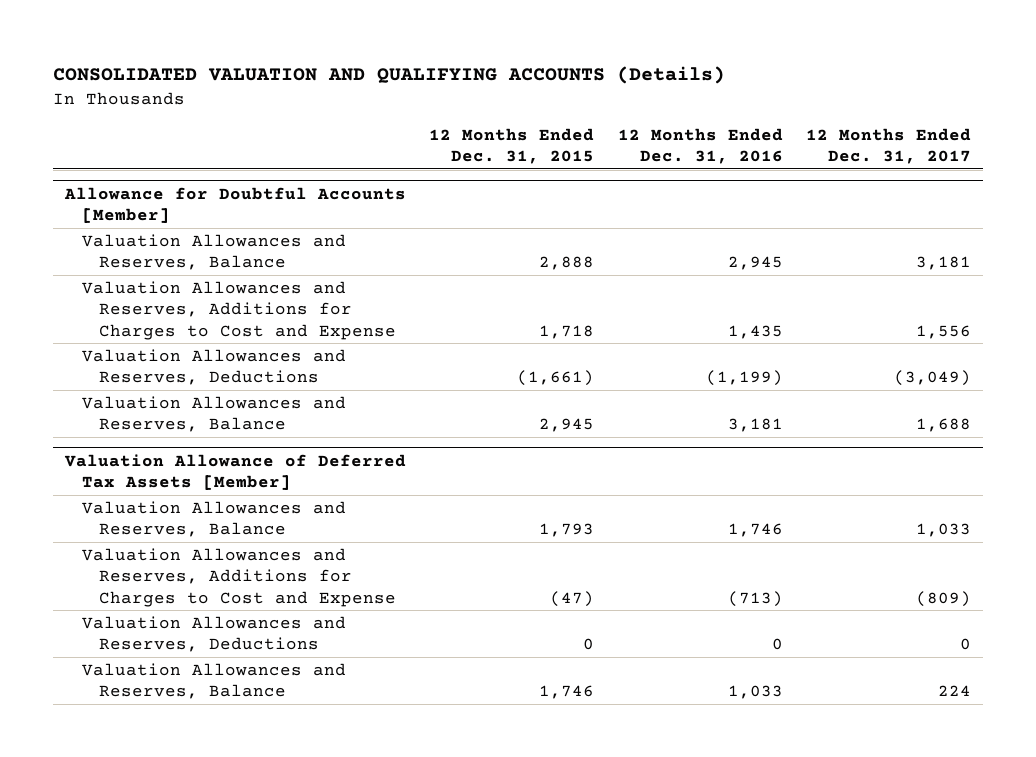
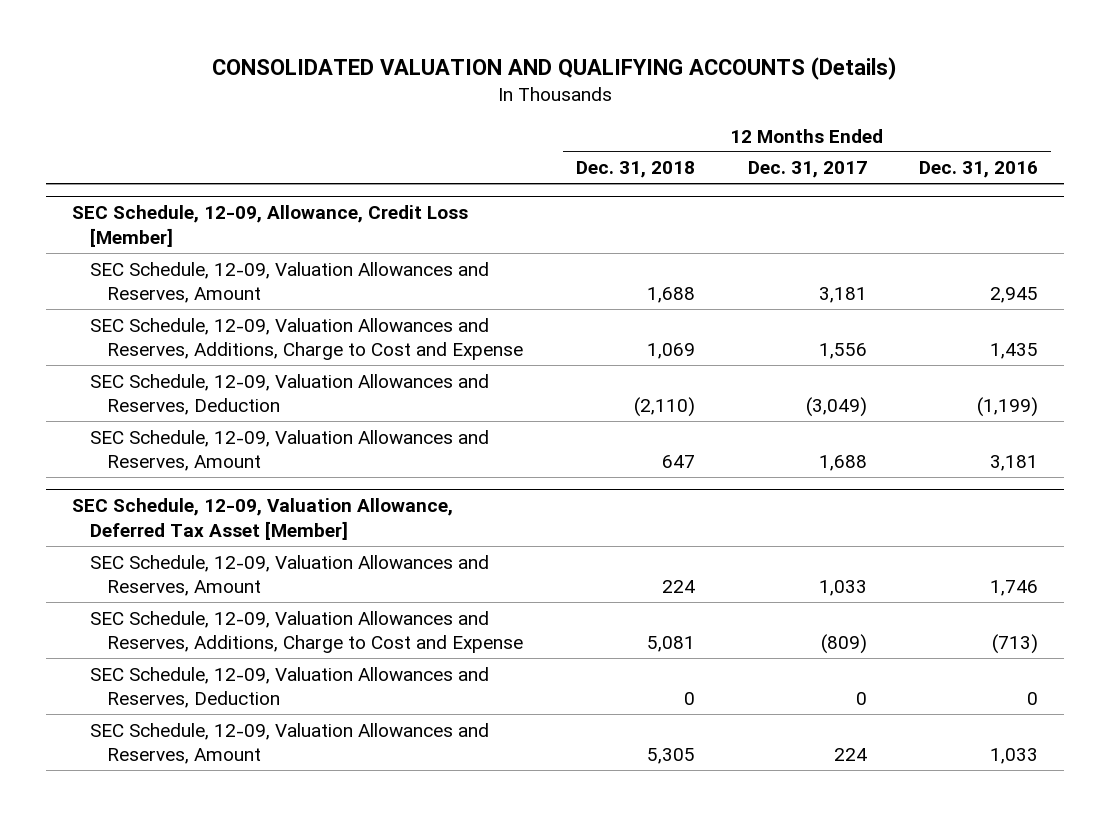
[429,127,595,164] 12 Months Ended Dec. 31, 2015 -> none
none -> [575,161,695,179] Dec. 31, 2018
[63,186,406,223] Allowance for Doubtful Accounts [Member] -> none
none -> [72,204,469,247] SEC Schedule, 12-09, Allowance, Credit Loss [Member]
[81,234,346,271] Valuation Allowances and Reserves, Balance -> [89,261,489,304] SEC Schedule, 12-09, Valuation Allowances and Reserves, Amount
[81,281,396,340] Valuation Allowances and Reserves, Additions for Charges to Cost and Expense -> [89,317,524,361] SEC Schedule, 12-09, Valuation Allowances and Reserves, Additions, Charge to Cost and Expense
[81,349,346,386] Valuation Allowances and Reserves, Deductions -> [89,373,489,416] SEC Schedule, 12-09, Valuation Allowances and Reserves, Deduction
[81,396,346,433] Valuation Allowances and Reserves, Balance -> [89,429,489,472] SEC Schedule, 12-09, Valuation Allowances and Reserves, Amount
[63,453,406,490] Valuation Allowance of Deferred Tax Assets [Member] -> [72,497,454,540] SEC Schedule, 12-09, Valuation Allowance, Deferred Tax Asset [Member]
[81,501,346,538] Valuation Allowances and Reserves, Balance -> [89,554,489,597] SEC Schedule, 12-09, Valuation Allowances and Reserves, Amount
[81,548,396,607] Valuation Allowances and Reserves, Additions for Charges to Cost and Expense -> [89,610,524,654] SEC Schedule, 12-09, Valuation Allowances and Reserves, Additions, Charge to Cost and Expense
[81,616,346,653] Valuation Allowances and Reserves, Deductions -> [89,666,489,709] SEC Schedule, 12-09, Valuation Allowances and Reserves, Deduction
[81,663,346,700] Valuation Allowances and Reserves, Balance -> [89,722,489,765] SEC Schedule, 12-09, Valuation Allowances and Reserves, Amount

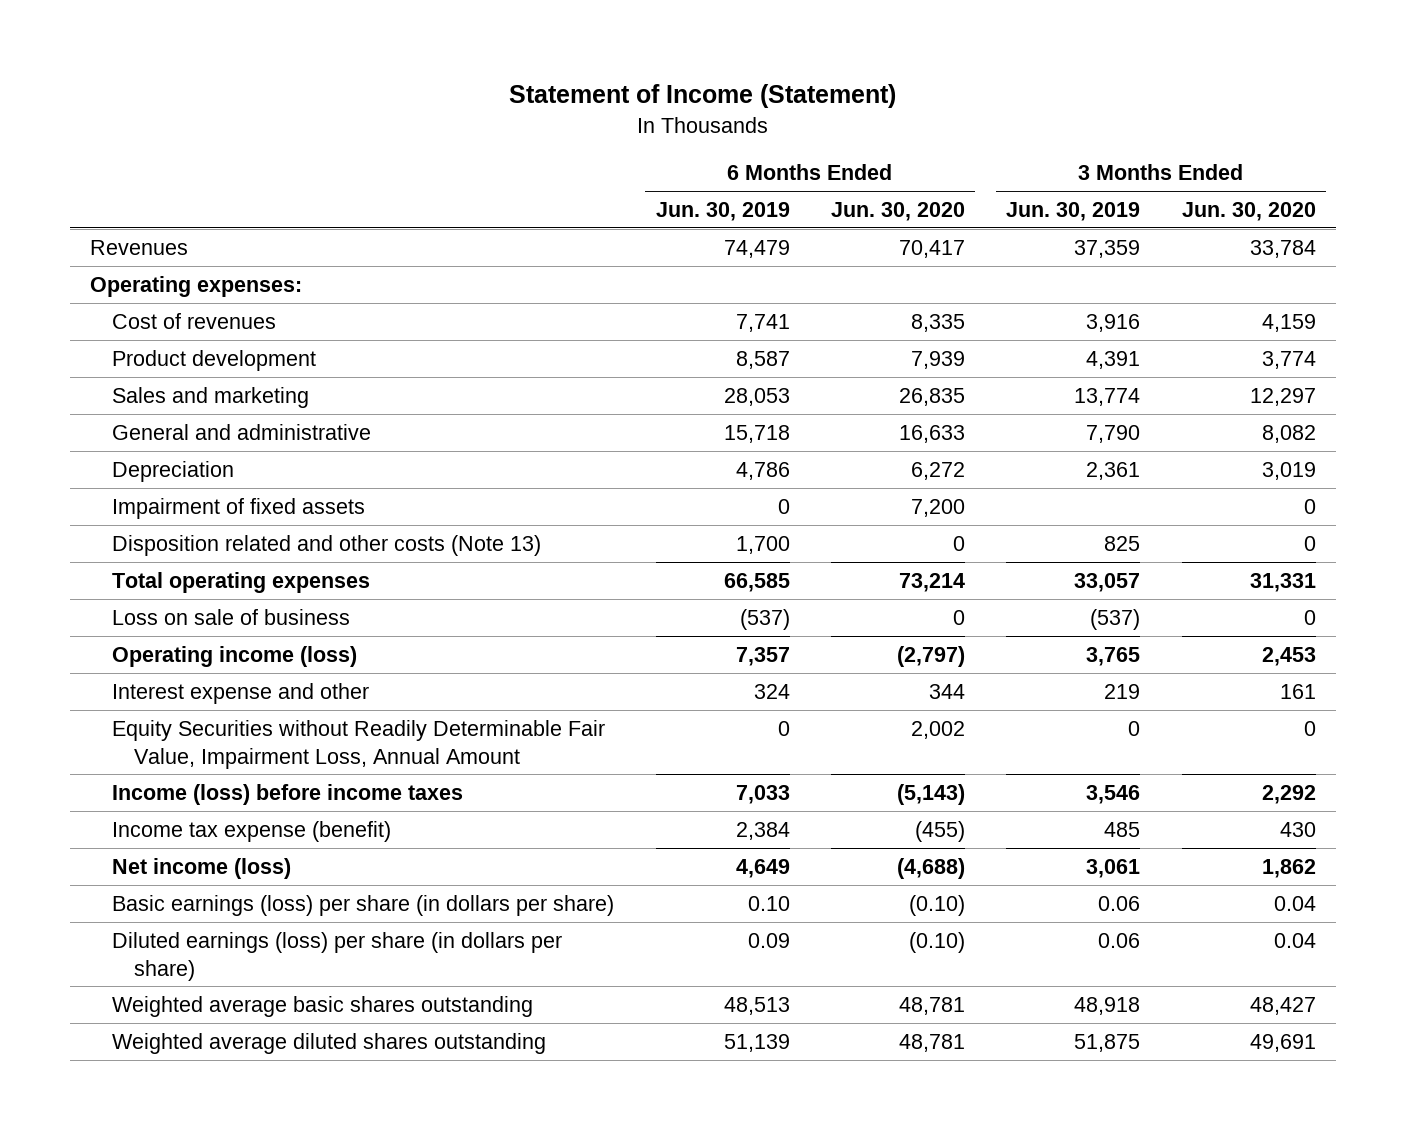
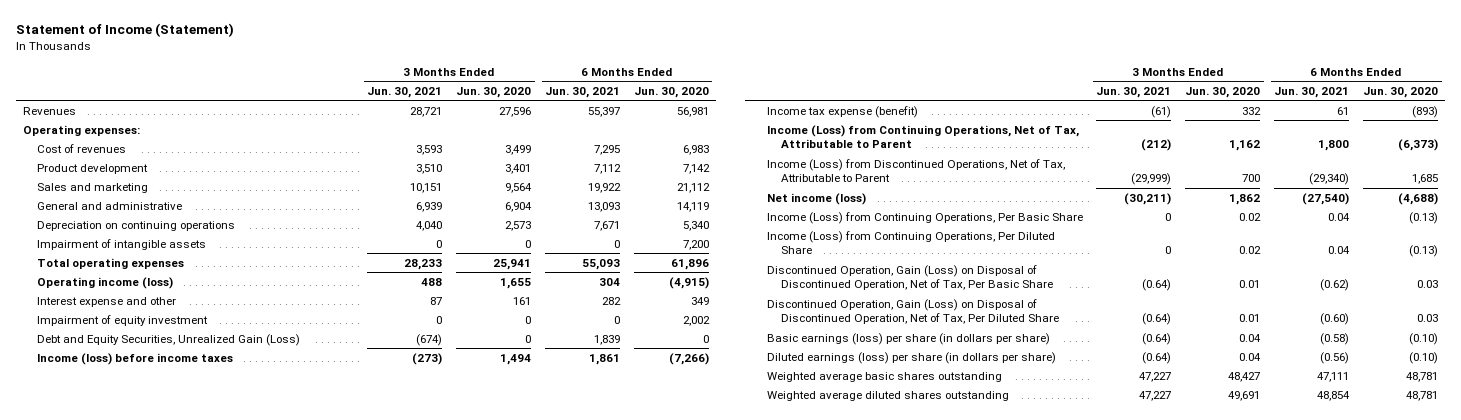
[655,201,790,221] Jun. 30, 2019 -> none
[1006,201,1141,221] Jun. 30, 2019 -> none
none -> [367,86,443,98] Jun. 30, 2021
none -> [545,86,621,98] Jun. 30, 2021
[899,239,966,258] 70,417 -> [676,106,709,117] 56,981
[1249,239,1316,258] 33,784 -> [499,106,532,117] 27,596
[112,460,235,482] Depreciation -> none
[112,534,542,556] Disposition related and other costs (Note 13) -> none
[112,608,351,625] Loss on sale of business -> none
[911,313,966,332] 8,335 -> [682,144,709,155] 6,983
[1261,313,1316,332] 4,159 -> [505,144,532,155] 3,499
[911,350,966,369] 7,939 -> [682,163,710,174] 7,142
[1261,350,1316,369] 3,774 -> [505,163,532,174] 3,401
[899,387,966,406] 26,835 -> [676,182,710,193] 21,112
[1249,387,1316,406] 12,297 -> [505,182,533,193] 9,564
[899,424,966,443] 16,633 -> [676,201,709,212] 14,119
[1261,424,1316,443] 8,082 -> [505,201,533,212] 6,904
none -> [37,220,236,231] Depreciation on continuing operations
[112,497,366,519] Impairment of fixed assets -> [37,238,207,250] Impairment of intangible assets
[899,572,966,592] 73,214 -> [670,258,709,270] 61,896
[1249,572,1316,592] 31,331 -> [493,258,532,270] 25,941
[897,645,966,667] (2,797) -> [668,276,709,289] (4,915)
[1261,646,1316,666] 2,453 -> [500,277,532,289] 1,655
[929,683,966,699] 344 -> [690,296,709,305] 349
[112,719,606,769] Equity Securities without Readily Determinable Fair Value, Impairment Loss, Annual Amount -> [37,314,209,326] Impairment of equity investment
none -> [37,333,301,346] Debt and Equity Securities, Unrealized Gain (Loss)
[897,783,966,805] (5,143) -> [668,352,709,365] (7,266)
[1261,784,1316,804] 2,292 -> [500,353,532,365] 1,494
[915,820,966,842] (455) -> [1412,105,1439,118] (893)
[1279,821,1316,837] 430 -> [1242,106,1262,115] 332
none -> [766,124,1079,149] Income (Loss) from Continuing Operations, Net of Tax, Attributable to Parent
none -> [766,158,1065,183] Income (Loss) from Discontinued Operations, Net of Tax, Attributable to Parent
none -> [766,211,1083,224] Income (Loss) from Continuing Operations, Per Basic Share
none -> [766,230,1055,255] Income (Loss) from Continuing Operations, Per Diluted Share
none -> [766,264,1054,291] Discontinued Operation, Gain (Loss) on Disposal of Discontinued Operation, Net of Tax, Per Basic Share
none -> [766,298,1060,325] Discontinued Operation, Gain (Loss) on Disposal of Discontinued Operation, Net of Tax, Per Diluted Share

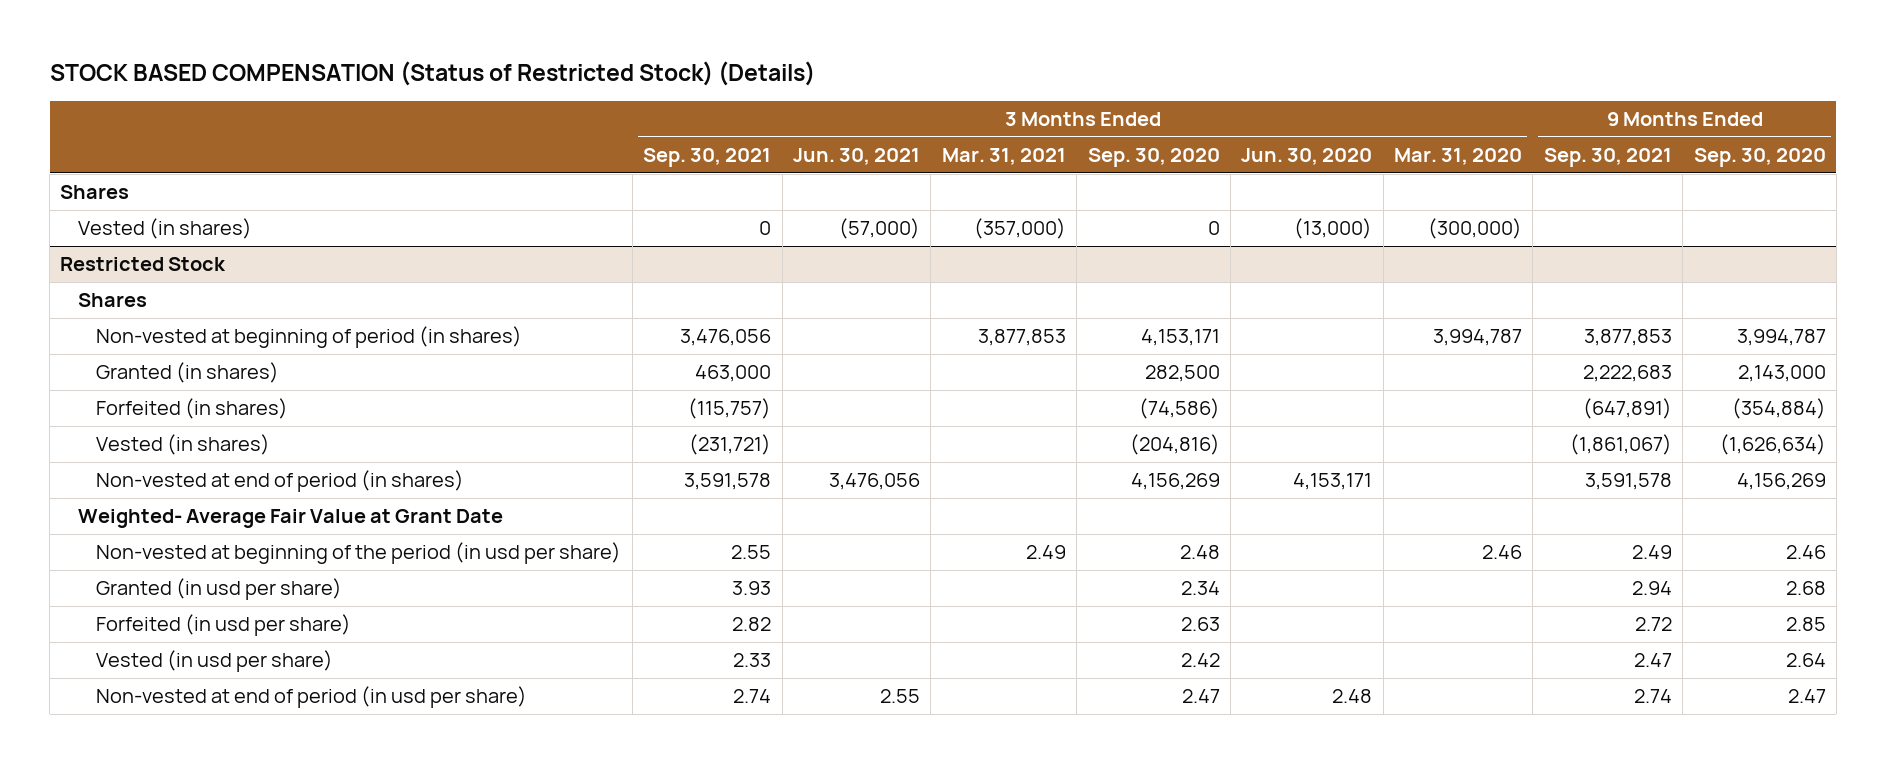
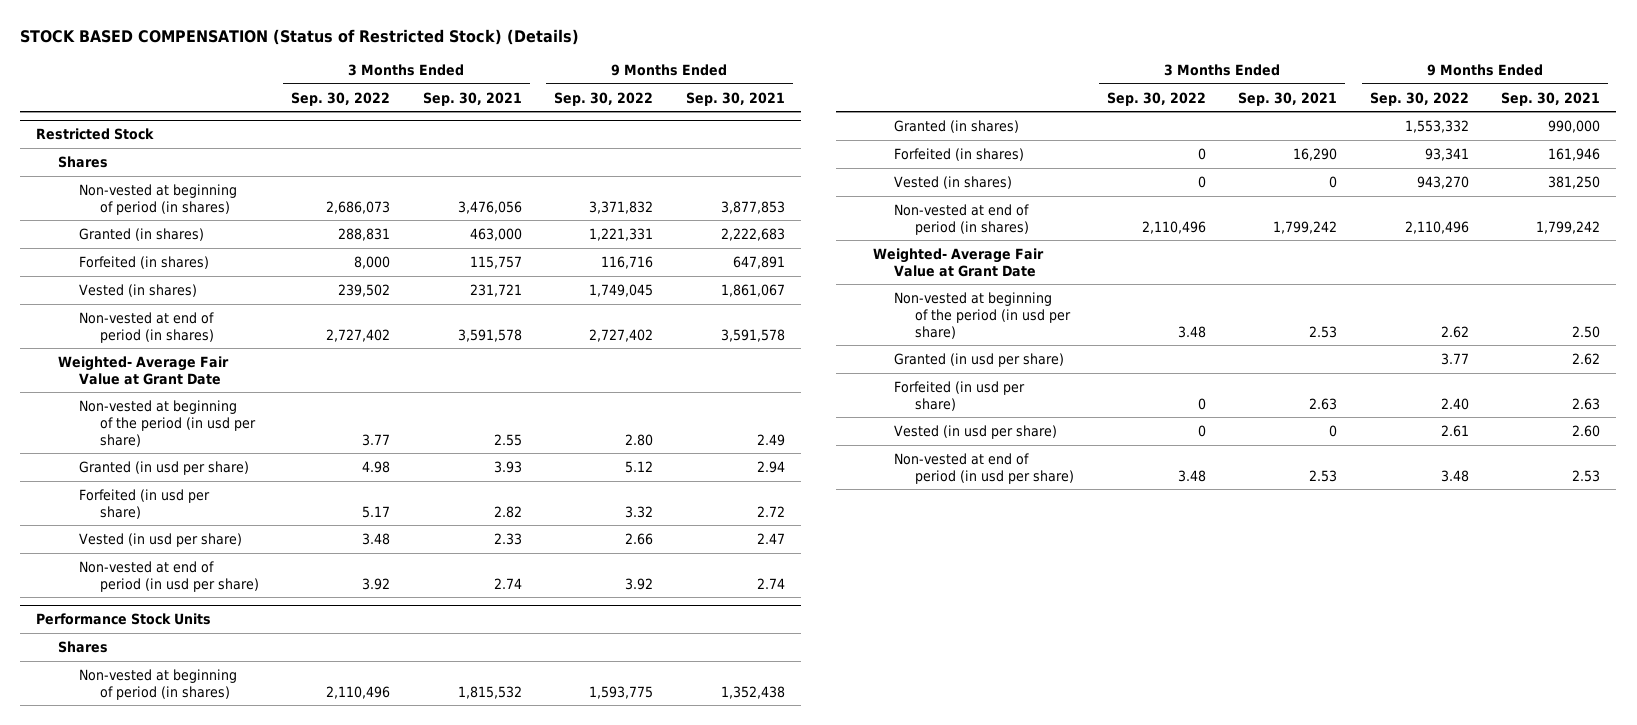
[792,148,920,166] Jun. 30, 2021 -> none
[941,148,1066,166] Mar. 31, 2021 -> none
[1087,148,1220,168] Sep. 30, 2020 -> none
[1241,148,1373,166] Jun. 30, 2020 -> none
[1394,148,1523,166] Mar. 31, 2020 -> none
[1693,148,1826,168] Sep. 30, 2020 -> none
none -> [291,91,391,106] Sep. 30, 2022
none -> [554,91,654,106] Sep. 30, 2022
[60,185,130,200] Shares -> none
[78,218,253,240] Vested (in shares) -> none
[688,398,772,420] (115,757) -> [469,255,522,269] 115,757
[1582,398,1672,420] (647,891) -> [732,255,785,269] 647,891
[689,434,772,456] (231,721) -> [469,283,522,297] 231,721
[1569,434,1672,456] (1,861,067) -> [720,283,785,297] 1,861,067
none -> [36,613,212,626] Performance Stock Units
none -> [57,640,108,653] Shares
none -> [78,668,237,700] Non-vested at beginning of period (in shares)
none -> [894,119,1020,133] Granted (in shares)
none -> [894,147,1025,161] Forfeited (in shares)
none -> [894,175,1013,189] Vested (in shares)
none -> [894,203,1030,235] Non-vested at end of period (in shares)
none -> [873,247,1045,277] Weighted- Average Fair Value at Grant Date
none -> [894,291,1072,339] Non-vested at beginning of the period (in usd per share)
none -> [894,352,1065,367] Granted (in usd per share)
none -> [894,380,1026,411] Forfeited (in usd per share)
none -> [894,424,1058,439] Vested (in usd per share)
none -> [894,452,1075,484] Non-vested at end of period (in usd per share)

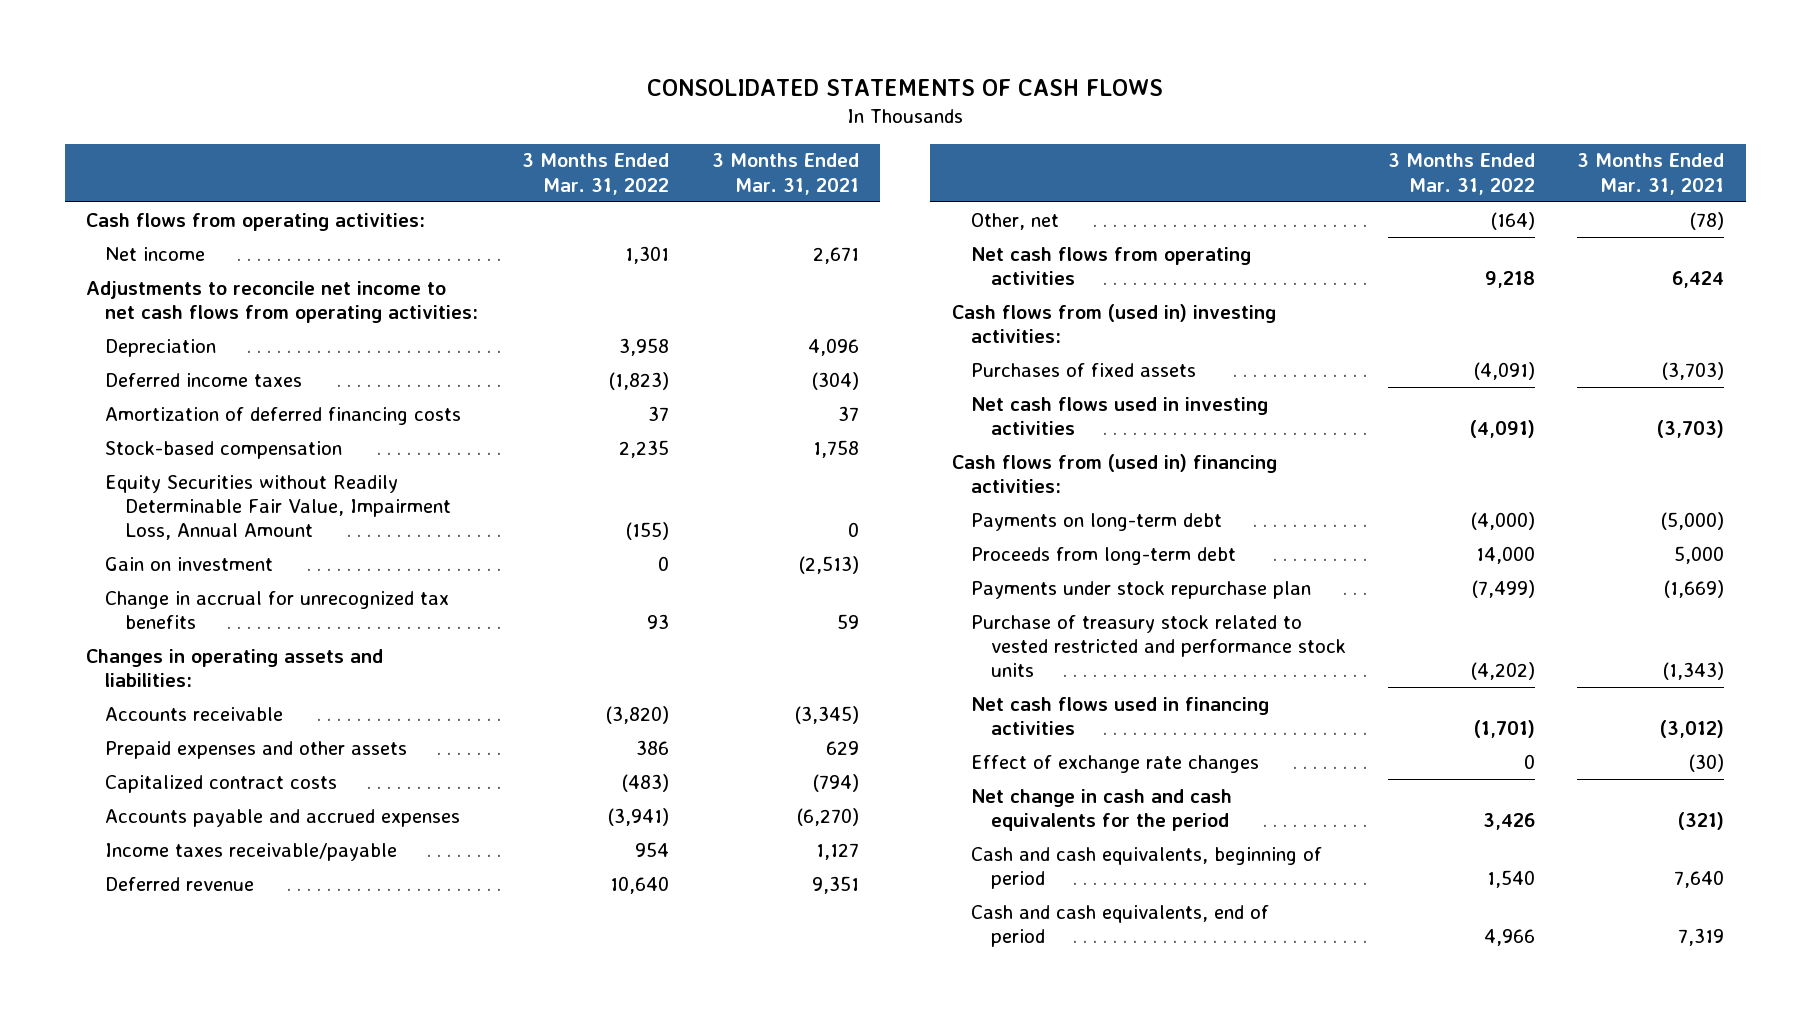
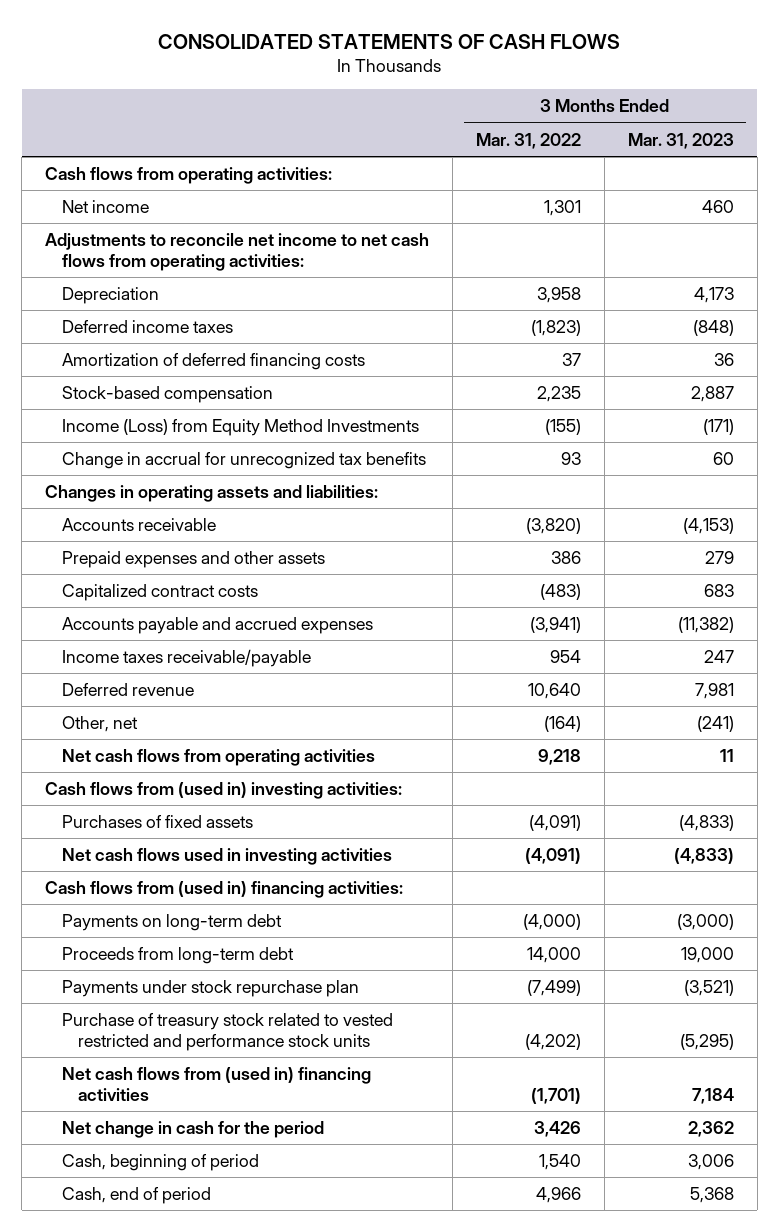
[711,153,859,195] 3 Months Ended Mar. 31, 2021 -> none
none -> [627,132,734,149] Mar. 31, 2023
[105,556,274,571] Gain on investment -> none
[105,474,451,540] Equity Securities without Readily Determinable Fair Value, Impairment Loss, Annual Amount -> [61,419,419,437] Income (Loss) from Equity Method Investments
[971,754,1260,773] Effect of exchange rate changes -> none
[971,696,1270,735] Net cash flows used in financing activities -> [61,1067,371,1101] Net cash flows from (used in) financing activities
[971,788,1233,831] Net change in cash and cash equivalents for the period -> [61,1121,324,1139] Net change in cash for the period
[971,846,1323,889] Cash and cash equivalents, beginning of period -> [61,1154,259,1172] Cash, beginning of period
[971,904,1270,947] Cash and cash equivalents, end of period -> [61,1187,211,1205] Cash, end of period

